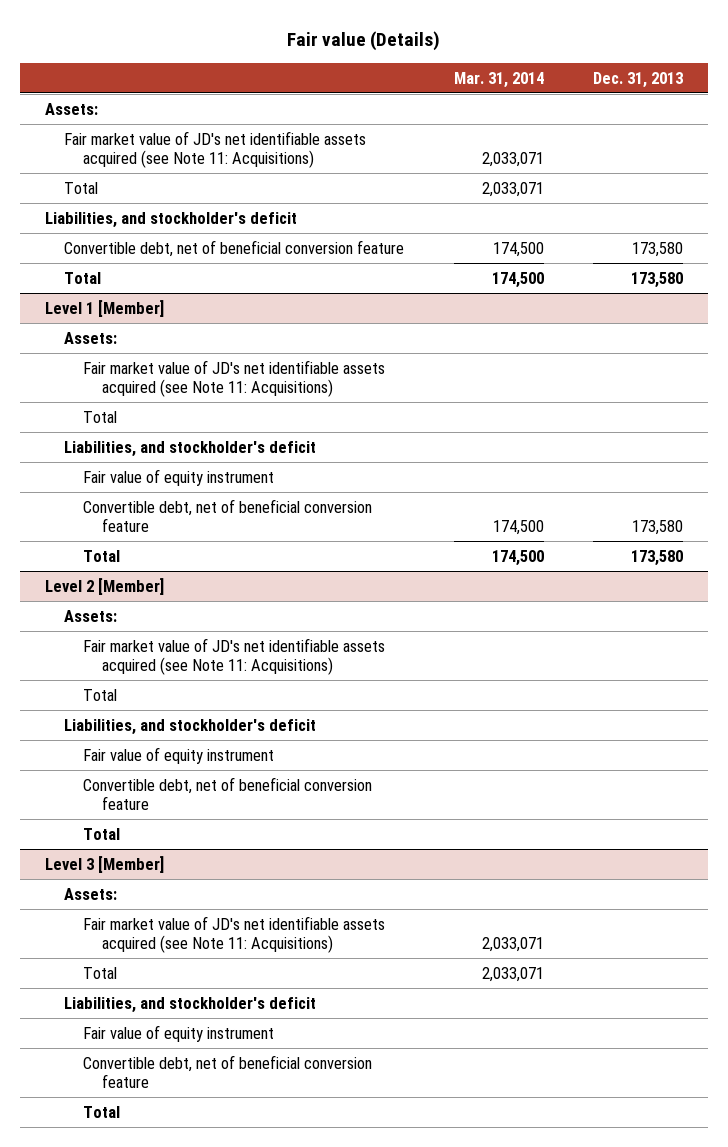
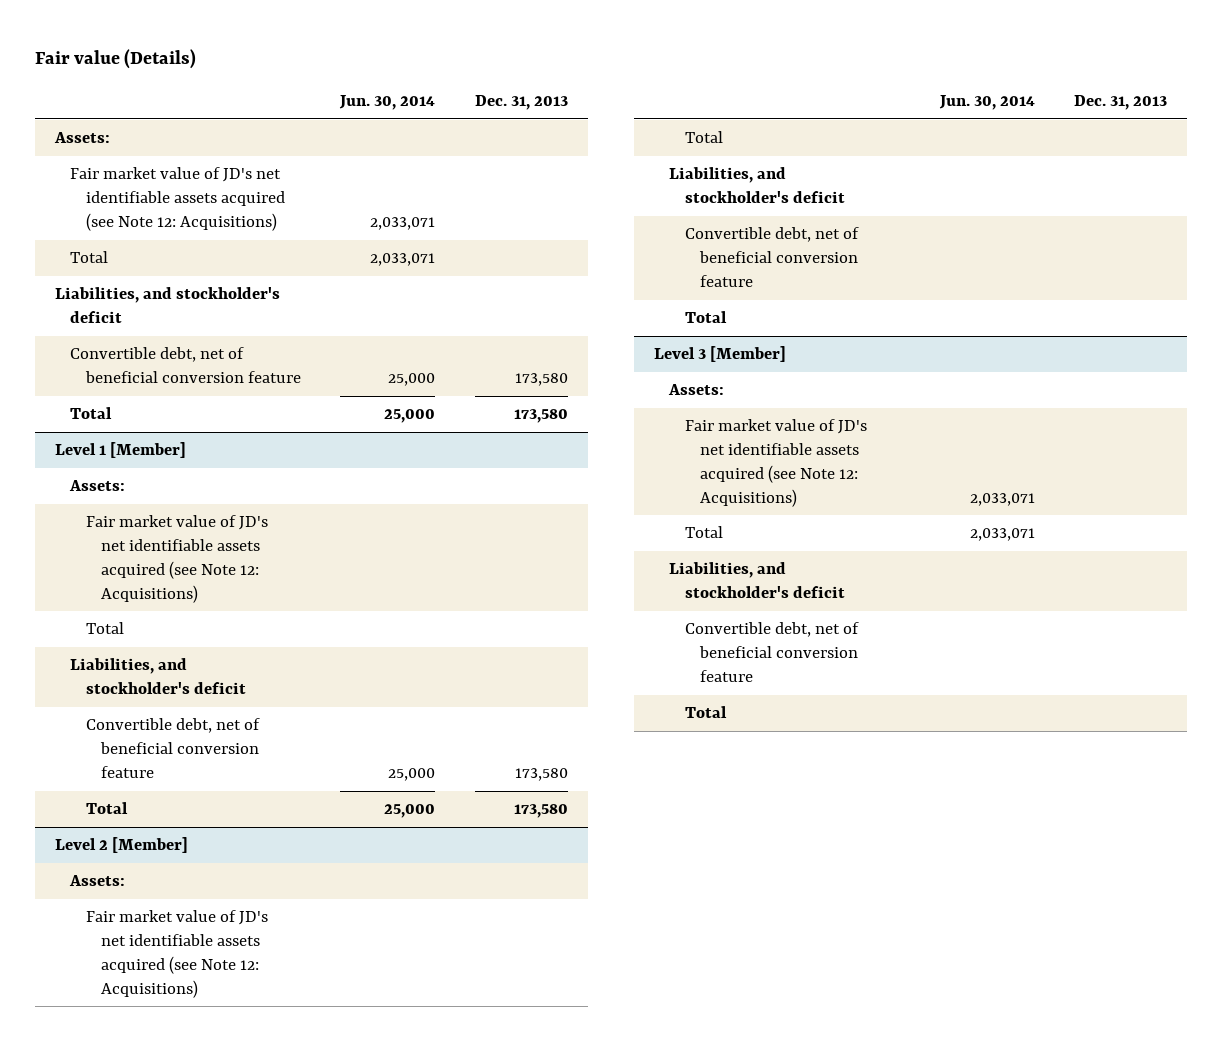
[453,71,544,88] Mar. 31, 2014 -> none
none -> [339,94,436,110] Jun. 30, 2014
[64,130,367,169] Fair market value of JD's net identifiable assets acquired (see Note 11: Acquisitions) -> [70,167,285,231] Fair market value of JD's net identifiable assets acquired (see Note 12: Acquisitions)
[83,359,386,398] Fair market value of JD's net identifiable assets acquired (see Note 11: Acquisitions) -> [85,515,268,603] Fair market value of JD's net identifiable assets acquired (see Note 12: Acquisitions)
[83,468,275,486] Fair value of equity instrument -> none
[83,637,386,676] Fair market value of JD's net identifiable assets acquired (see Note 11: Acquisitions) -> [85,910,268,998] Fair market value of JD's net identifiable assets acquired (see Note 12: Acquisitions)
[83,746,275,764] Fair value of equity instrument -> none
[83,915,386,954] Fair market value of JD's net identifiable assets acquired (see Note 11: Acquisitions) -> [684,419,867,507] Fair market value of JD's net identifiable assets acquired (see Note 12: Acquisitions)
[83,1024,275,1042] Fair value of equity instrument -> none

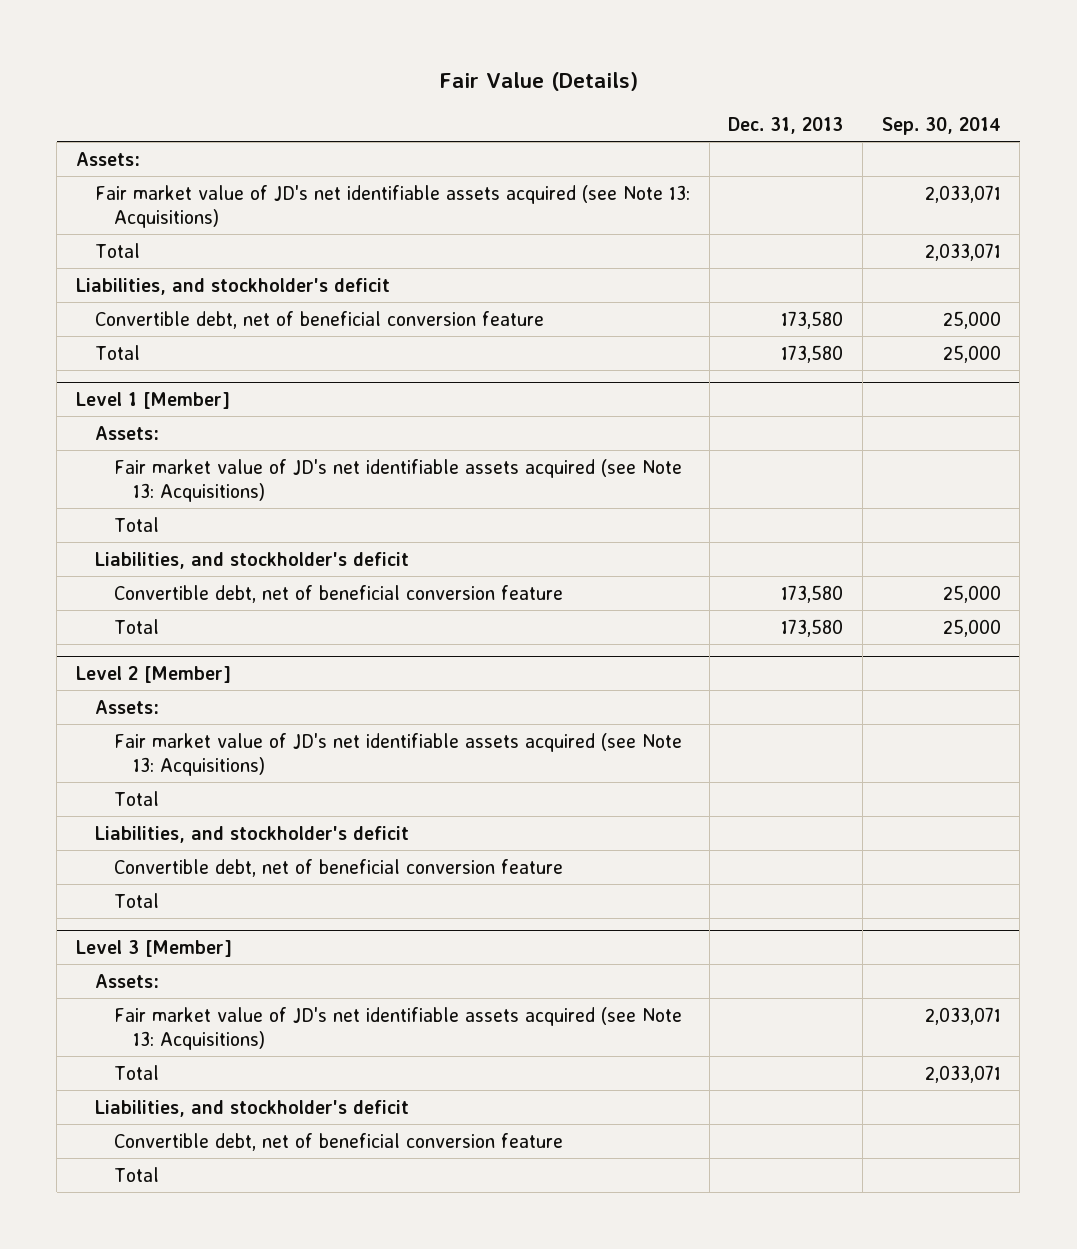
[35,48,197,69] Fair value (Details) -> [439,71,639,91] Fair Value (Details)
[339,94,436,110] Jun. 30, 2014 -> none
none -> [881,116,1001,135] Sep. 30, 2014
[70,167,285,231] Fair market value of JD's net identifiable assets acquired (see Note 12: Acquisitions) -> [95,184,691,228] Fair market value of JD's net identifiable assets acquired (see Note 13: Acquisitions)
[85,515,268,603] Fair market value of JD's net identifiable assets acquired (see Note 12: Acquisitions) -> [114,458,683,502] Fair market value of JD's net identifiable assets acquired (see Note 13: Acquisitions)
[85,910,268,998] Fair market value of JD's net identifiable assets acquired (see Note 12: Acquisitions) -> [114,732,683,776] Fair market value of JD's net identifiable assets acquired (see Note 13: Acquisitions)
[684,419,867,507] Fair market value of JD's net identifiable assets acquired (see Note 12: Acquisitions) -> [114,1006,683,1050] Fair market value of JD's net identifiable assets acquired (see Note 13: Acquisitions)

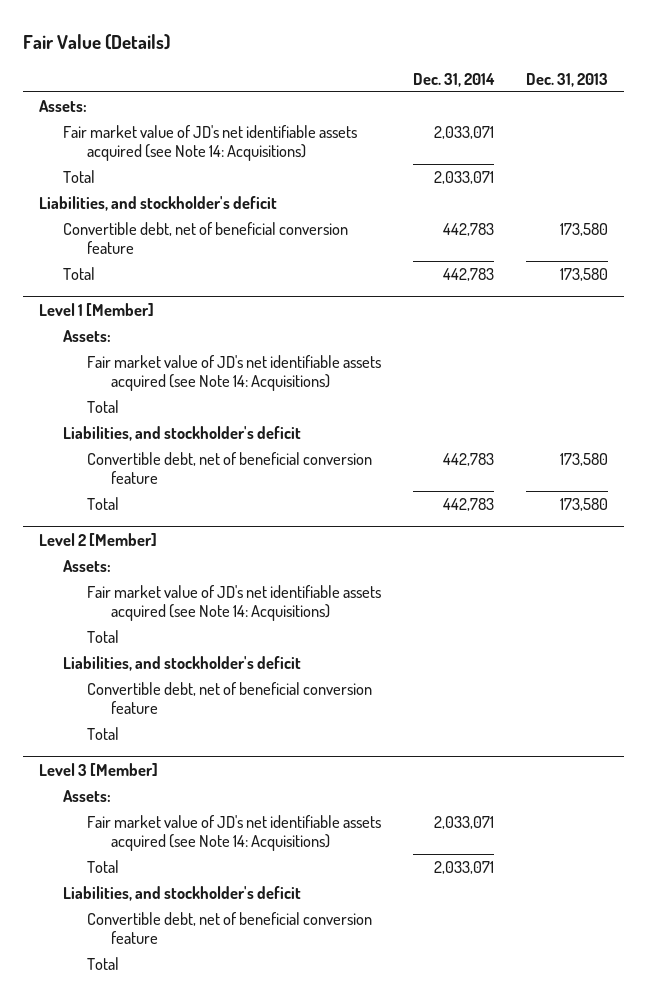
[881,116,1001,135] Sep. 30, 2014 -> none
none -> [413,72,496,87] Dec. 31, 2014
[95,184,691,228] Fair market value of JD's net identifiable assets acquired (see Note 13: Acquisitions) -> [63,125,358,162] Fair market value of JD's net identifiable assets acquired (see Note 14: Acquisitions)
[114,458,683,502] Fair market value of JD's net identifiable assets acquired (see Note 13: Acquisitions) -> [87,355,382,392] Fair market value of JD's net identifiable assets acquired (see Note 14: Acquisitions)
[114,732,683,776] Fair market value of JD's net identifiable assets acquired (see Note 13: Acquisitions) -> [87,585,382,622] Fair market value of JD's net identifiable assets acquired (see Note 14: Acquisitions)
[114,1006,683,1050] Fair market value of JD's net identifiable assets acquired (see Note 13: Acquisitions) -> [87,815,382,852] Fair market value of JD's net identifiable assets acquired (see Note 14: Acquisitions)

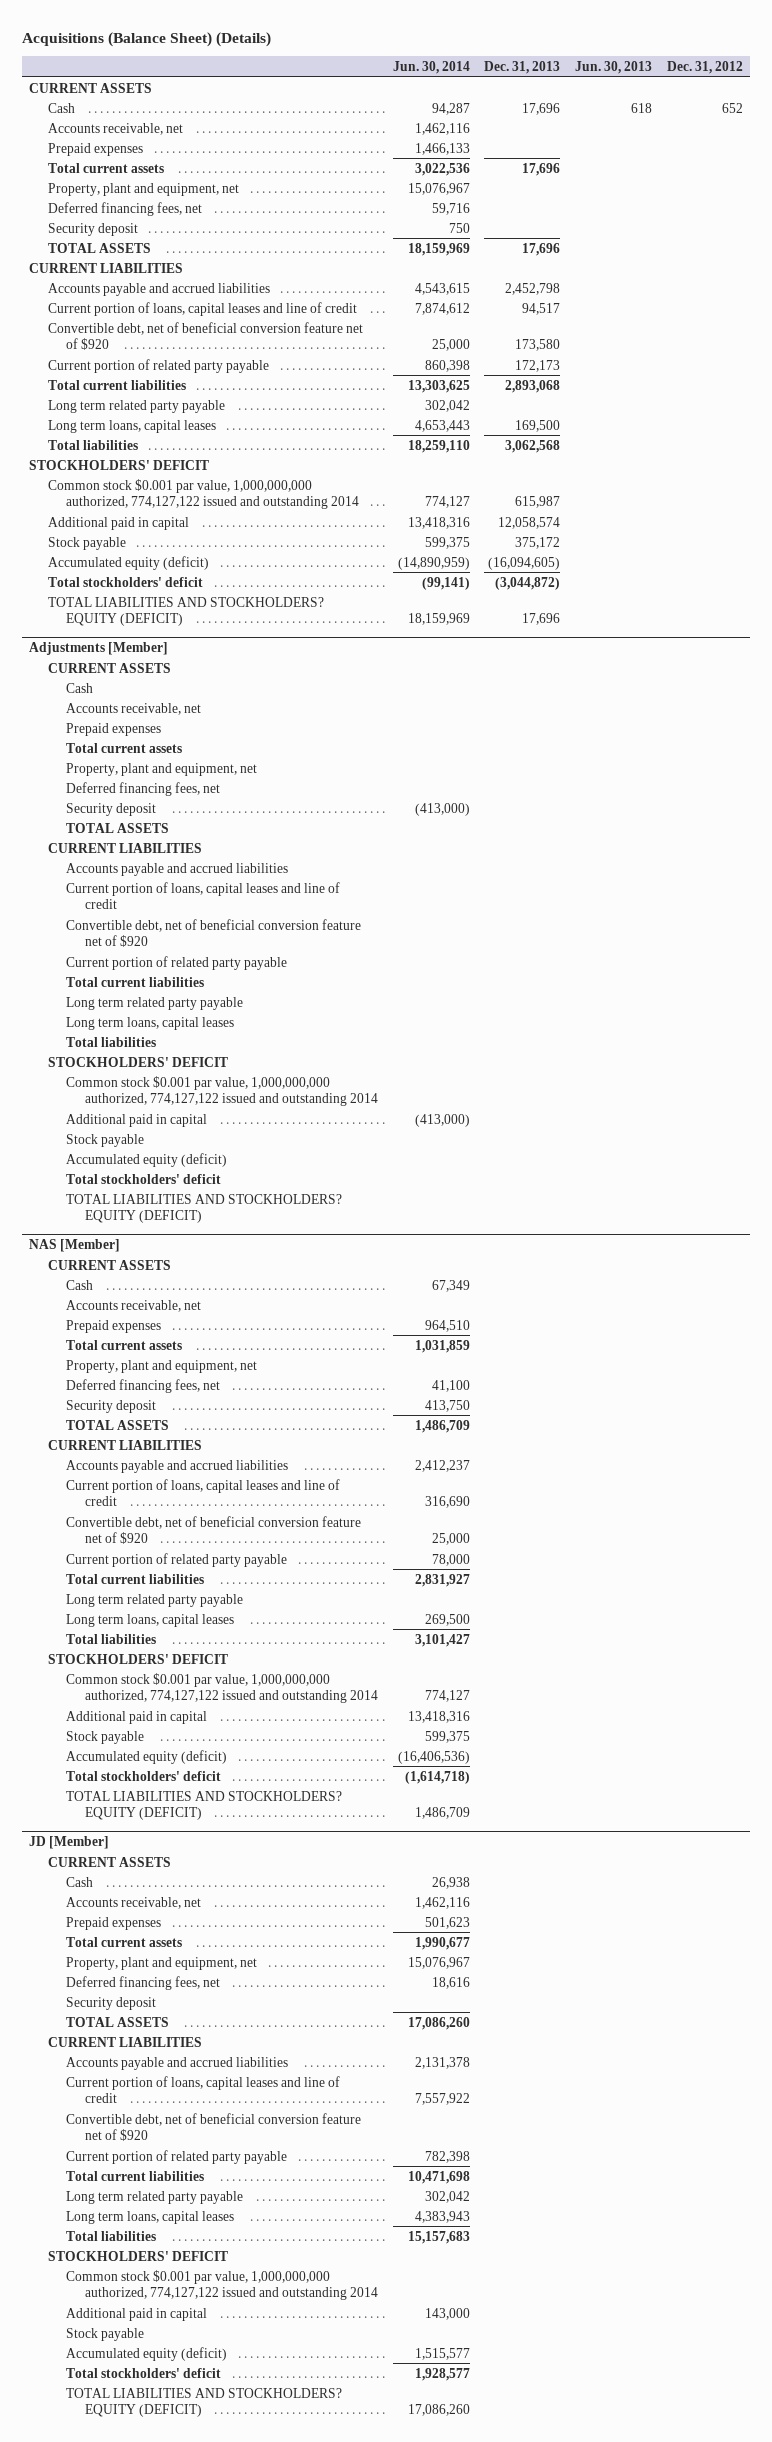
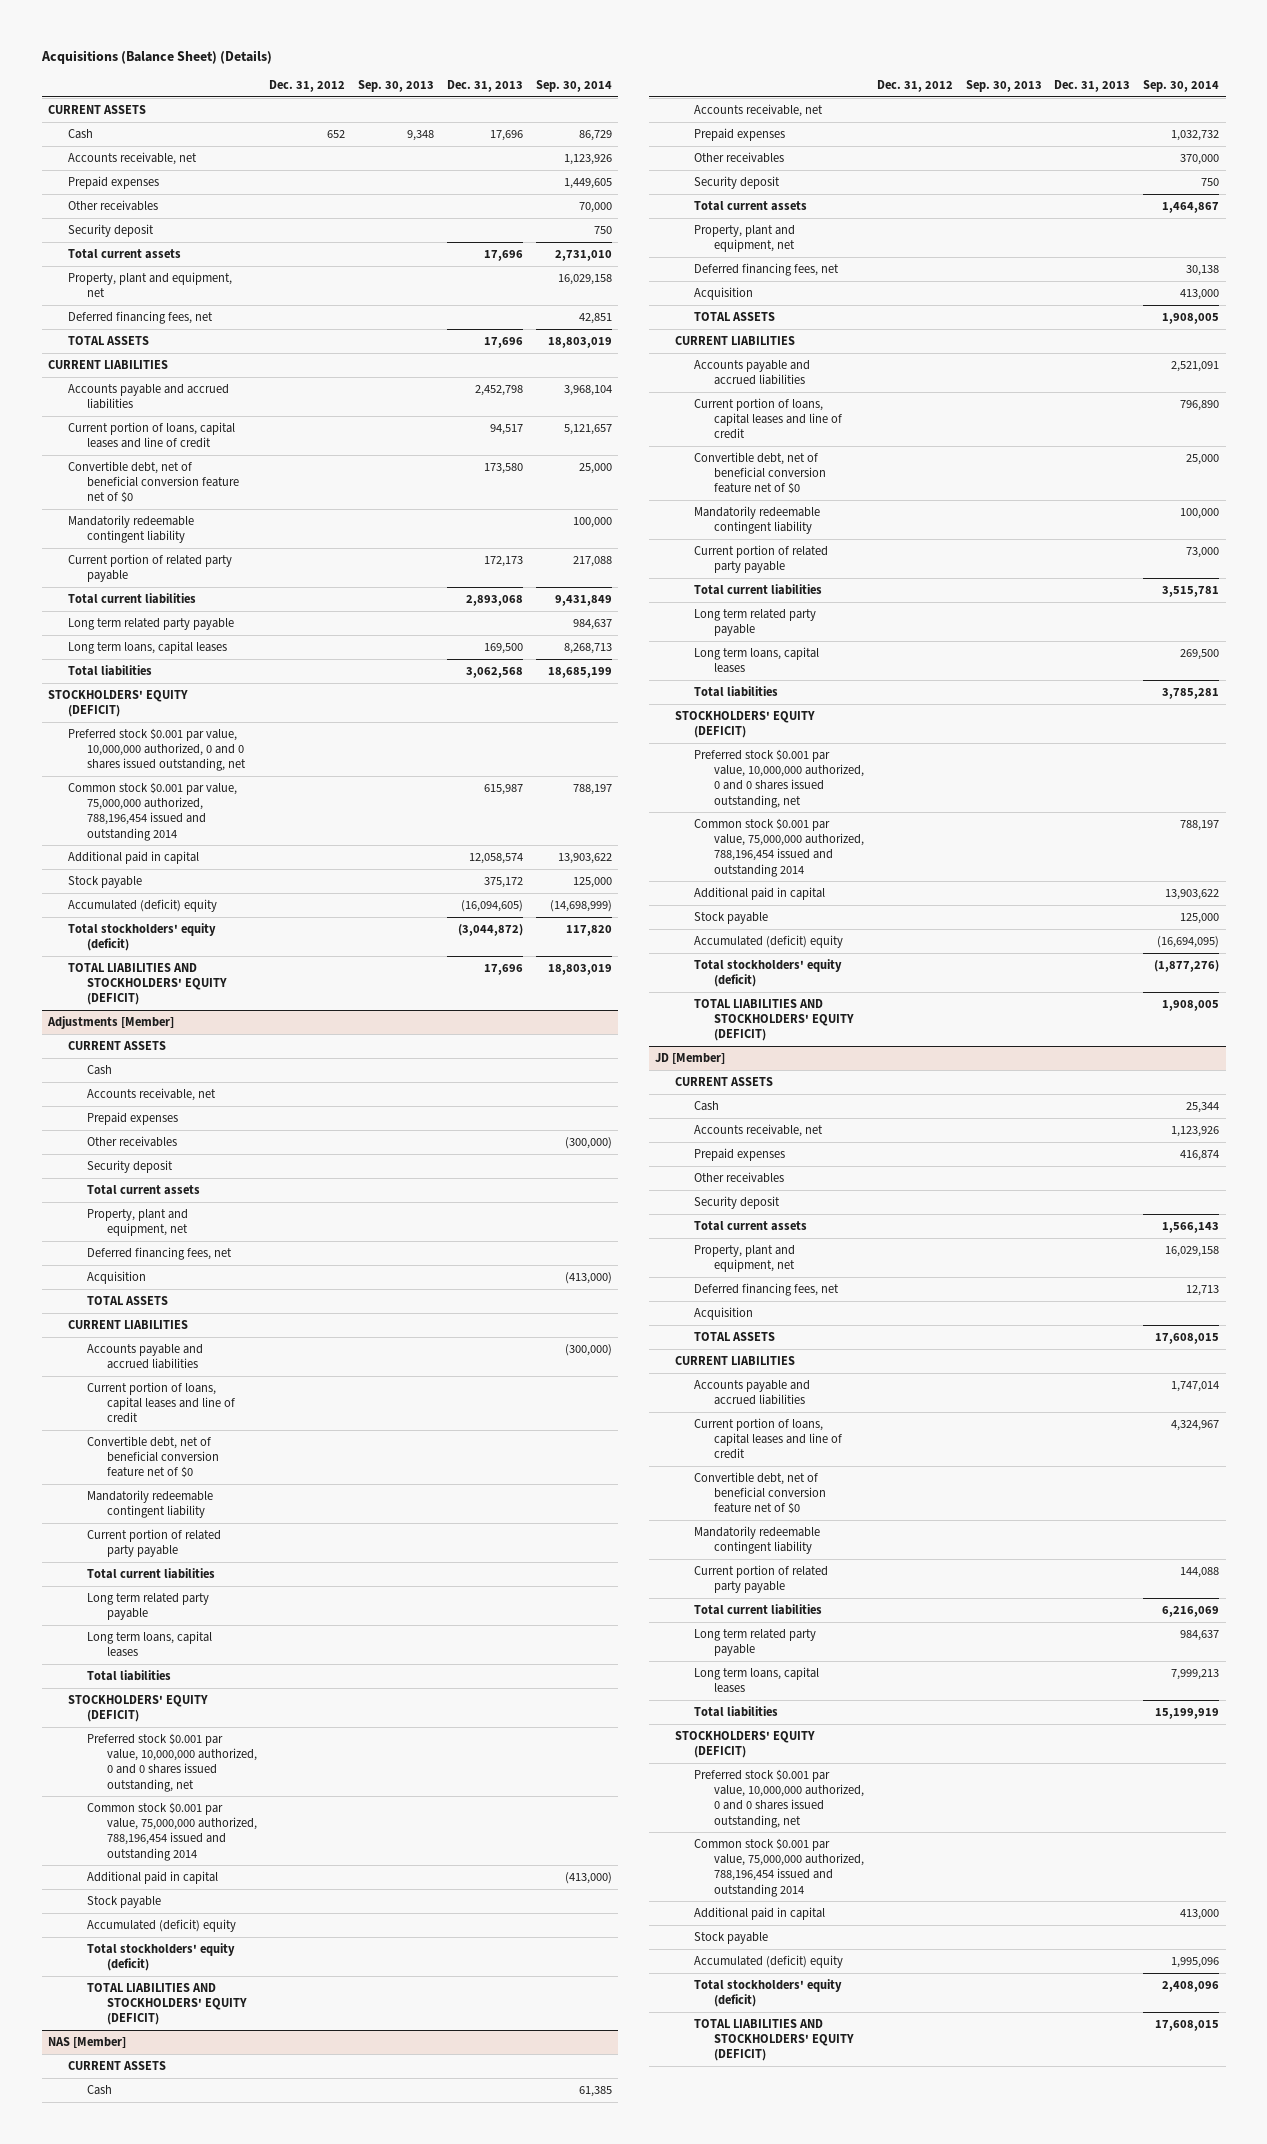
[392,61,470,75] Jun. 30, 2014 -> none
[575,61,653,75] Jun. 30, 2013 -> none
none -> [358,80,435,93] Sep. 30, 2013
none -> [535,80,612,93] Sep. 30, 2014
none -> [67,199,158,211] Other receivables
[47,222,138,236] Security deposit -> [67,223,154,237] Security deposit
[47,321,363,351] Convertible debt, net of beneficial conversion feature net of $920 -> [67,460,240,504] Convertible debt, net of beneficial conversion feature net of $0
none -> [67,514,194,544] Mandatorily redeemable contingent liability
[28,459,209,470] STOCKHOLDERS' DEFICIT -> [48,689,189,718] STOCKHOLDERS' EQUITY (DEFICIT)
none -> [67,727,247,772] Preferred stock $0.001 par value, 10,000,000 authorized, 0 and 0 shares issued outstanding, net
[47,478,360,510] Common stock $0.001 par value, 1,000,000,000 authorized, 774,127,122 issued and outstanding 2014 -> [67,781,237,841] Common stock $0.001 par value, 75,000,000 authorized, 788,196,454 issued and outstanding 2014
[47,555,209,570] Accumulated equity (deficit) -> [67,898,217,912] Accumulated (deficit) equity
[47,576,203,587] Total stockholders' deficit -> [67,922,216,952] Total stockholders' equity (deficit)
[47,596,324,627] TOTAL LIABILITIES AND STOCKHOLDERS? EQUITY (DEFICIT) -> [67,962,228,1006] TOTAL LIABILITIES AND STOCKHOLDERS' EQUITY (DEFICIT)
none -> [87,1135,178,1147] Other receivables
[66,802,157,816] Security deposit -> [87,1159,174,1173] Security deposit
none -> [87,1270,147,1284] Acquisition
[66,918,362,948] Convertible debt, net of beneficial conversion feature net of $920 -> [87,1435,219,1479] Convertible debt, net of beneficial conversion feature net of $0
none -> [87,1489,214,1519] Mandatorily redeemable contingent liability
[47,1056,228,1067] STOCKHOLDERS' DEFICIT -> [67,1694,208,1723] STOCKHOLDERS' EQUITY (DEFICIT)
none -> [87,1732,257,1792] Preferred stock $0.001 par value, 10,000,000 authorized, 0 and 0 shares issued outstanding, net
[66,1075,379,1107] Common stock $0.001 par value, 1,000,000,000 authorized, 774,127,122 issued and outstanding 2014 -> [87,1801,257,1861] Common stock $0.001 par value, 75,000,000 authorized, 788,196,454 issued and outstanding 2014
[66,1152,228,1167] Accumulated equity (deficit) -> [87,1918,237,1932] Accumulated (deficit) equity
[66,1173,222,1184] Total stockholders' deficit -> [87,1942,236,1972] Total stockholders' equity (deficit)
[66,1193,343,1224] TOTAL LIABILITIES AND STOCKHOLDERS? EQUITY (DEFICIT) -> [87,1982,247,2026] TOTAL LIABILITIES AND STOCKHOLDERS' EQUITY (DEFICIT)
none -> [694,151,785,163] Other receivables
[66,1399,157,1413] Security deposit -> [694,175,781,189] Security deposit
none -> [694,286,754,300] Acquisition
[66,1515,362,1545] Convertible debt, net of beneficial conversion feature net of $920 -> [694,451,826,495] Convertible debt, net of beneficial conversion feature net of $0
none -> [694,505,821,535] Mandatorily redeemable contingent liability
[47,1653,228,1664] STOCKHOLDERS' DEFICIT -> [674,710,815,739] STOCKHOLDERS' EQUITY (DEFICIT)
none -> [694,748,864,808] Preferred stock $0.001 par value, 10,000,000 authorized, 0 and 0 shares issued outstanding, net
[66,1672,379,1704] Common stock $0.001 par value, 1,000,000,000 authorized, 774,127,122 issued and outstanding 2014 -> [694,817,864,877] Common stock $0.001 par value, 75,000,000 authorized, 788,196,454 issued and outstanding 2014
[66,1749,228,1764] Accumulated equity (deficit) -> [694,934,844,948] Accumulated (deficit) equity
[66,1770,222,1781] Total stockholders' deficit -> [694,958,843,988] Total stockholders' equity (deficit)
[66,1790,343,1821] TOTAL LIABILITIES AND STOCKHOLDERS? EQUITY (DEFICIT) -> [694,998,854,1042] TOTAL LIABILITIES AND STOCKHOLDERS' EQUITY (DEFICIT)
none -> [694,1171,785,1183] Other receivables
[66,1996,157,2010] Security deposit -> [694,1195,781,1209] Security deposit
none -> [694,1306,754,1320] Acquisition
[66,2112,362,2142] Convertible debt, net of beneficial conversion feature net of $920 -> [694,1471,826,1515] Convertible debt, net of beneficial conversion feature net of $0
none -> [694,1525,821,1555] Mandatorily redeemable contingent liability
[47,2250,228,2261] STOCKHOLDERS' DEFICIT -> [674,1730,815,1759] STOCKHOLDERS' EQUITY (DEFICIT)
none -> [694,1768,864,1828] Preferred stock $0.001 par value, 10,000,000 authorized, 0 and 0 shares issued outstanding, net
[66,2269,379,2301] Common stock $0.001 par value, 1,000,000,000 authorized, 774,127,122 issued and outstanding 2014 -> [694,1837,864,1897] Common stock $0.001 par value, 75,000,000 authorized, 788,196,454 issued and outstanding 2014
[66,2346,228,2361] Accumulated equity (deficit) -> [694,1954,844,1968] Accumulated (deficit) equity
[66,2367,222,2378] Total stockholders' deficit -> [694,1978,843,2008] Total stockholders' equity (deficit)
[66,2387,343,2418] TOTAL LIABILITIES AND STOCKHOLDERS? EQUITY (DEFICIT) -> [694,2018,854,2062] TOTAL LIABILITIES AND STOCKHOLDERS' EQUITY (DEFICIT)

